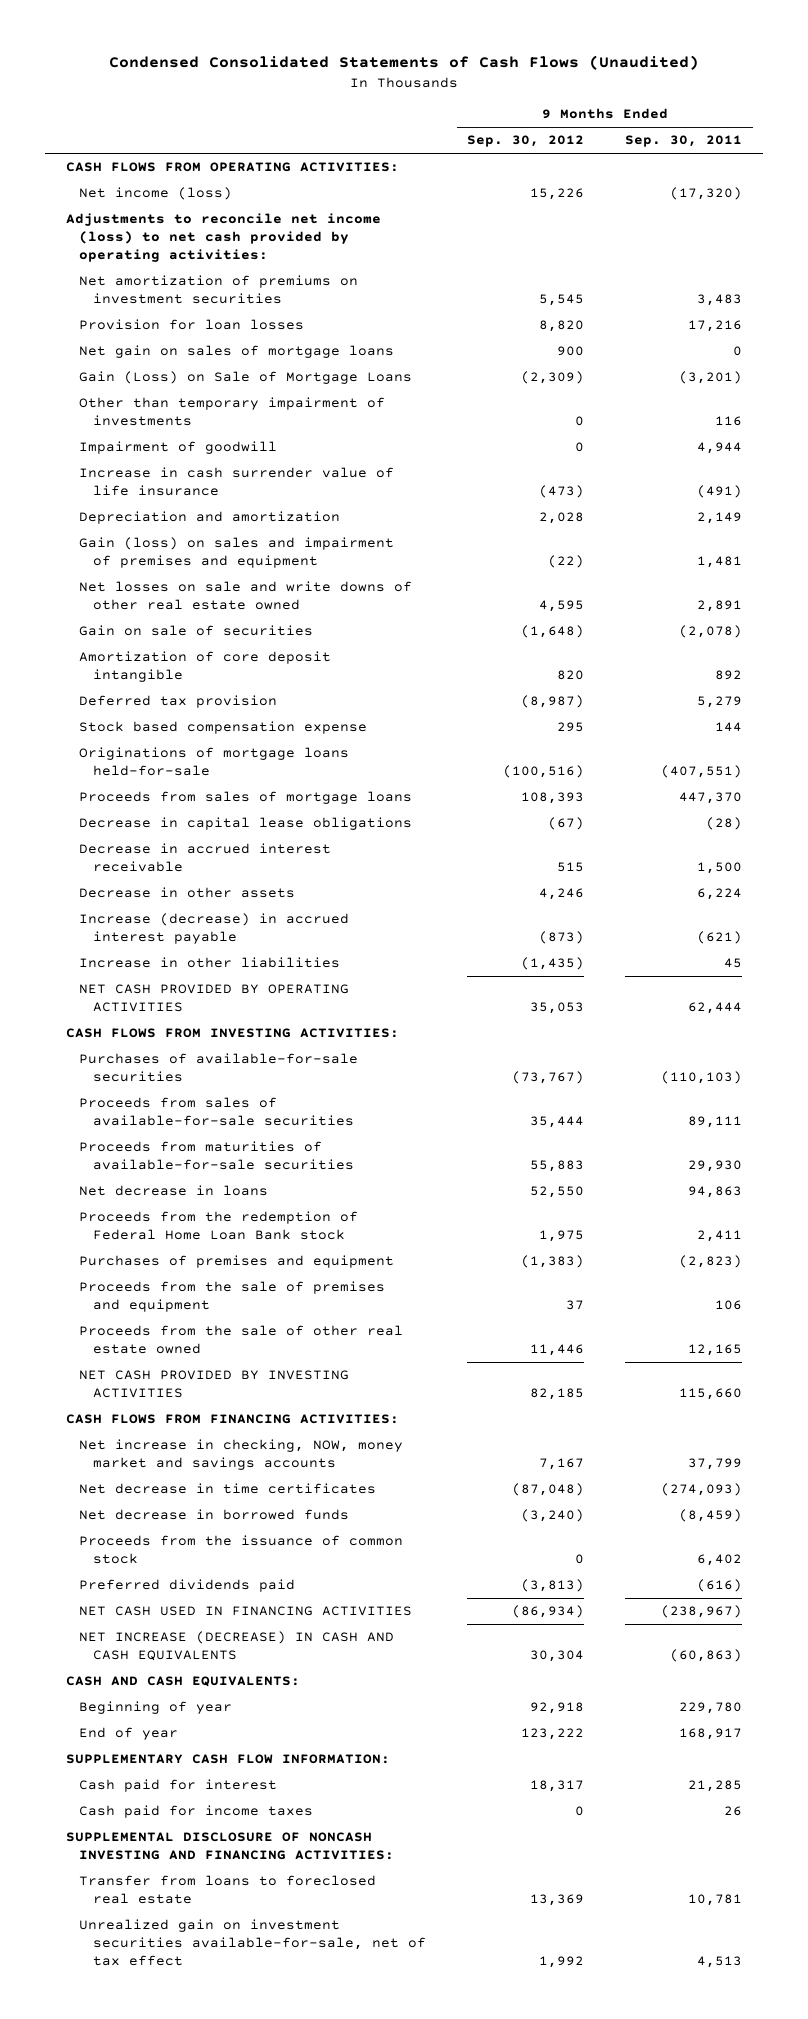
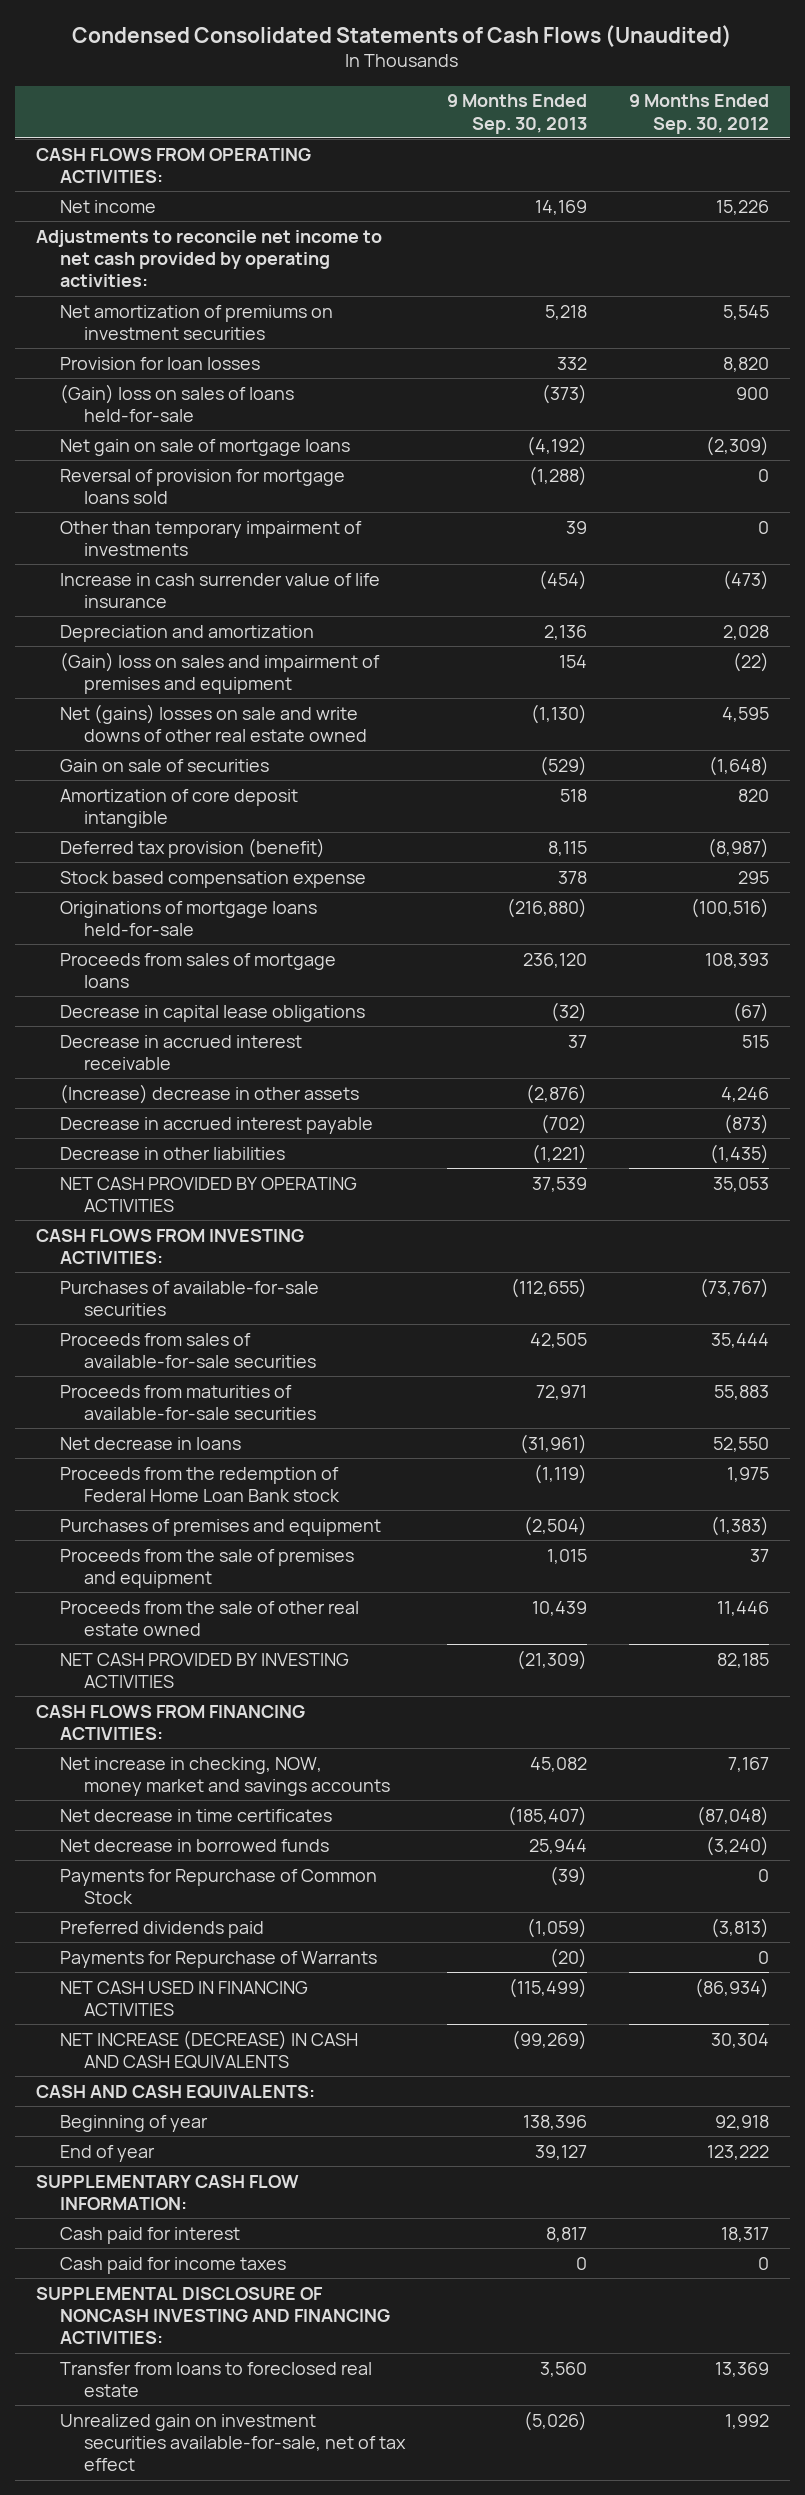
[625,135,743,148] Sep. 30, 2011 -> none
none -> [447,94,588,134] 9 Months Ended Sep. 30, 2013
[79,187,233,201] Net income (loss) -> [60,199,157,213] Net income
[65,213,381,263] Adjustments to reconcile net income (loss) to net cash provided by operating activities: -> [35,229,382,288] Adjustments to reconcile net income to net cash provided by operating activities:
[79,345,395,359] Net gain on sales of mortgage loans -> [60,383,295,422] (Gain) loss on sales of loans held-for-sale
[79,371,413,385] Gain (Loss) on Sale of Mortgage Loans -> [60,438,351,456] Net gain on sale of mortgage loans
none -> [60,468,346,504] Reversal of provision for mortgage loans sold
[79,441,278,455] Impairment of goodwill -> none
[79,537,395,569] Gain (loss) on sales and impairment of premises and equipment -> [60,651,381,694] (Gain) loss on sales and impairment of premises and equipment
[79,581,413,611] Net losses on sale and write downs of other real estate owned -> [60,703,368,742] Net (gains) losses on sale and write downs of other real estate owned
[79,695,278,709] Deferred tax provision -> [60,837,326,858] Deferred tax provision (benefit)
[79,887,296,899] Decrease in other assets -> [60,1083,360,1104] (Increase) decrease in other assets
[79,913,350,945] Increase (decrease) in accrued interest payable -> [60,1116,374,1134] Decrease in accrued interest payable
[79,957,341,969] Increase in other liabilities -> [60,1146,286,1160] Decrease in other liabilities
[79,1535,404,1565] Proceeds from the issuance of common stock -> none
none -> [60,1868,378,1904] Payments for Repurchase of Common Stock
none -> [60,1950,378,1968] Payments for Repurchase of Warrants

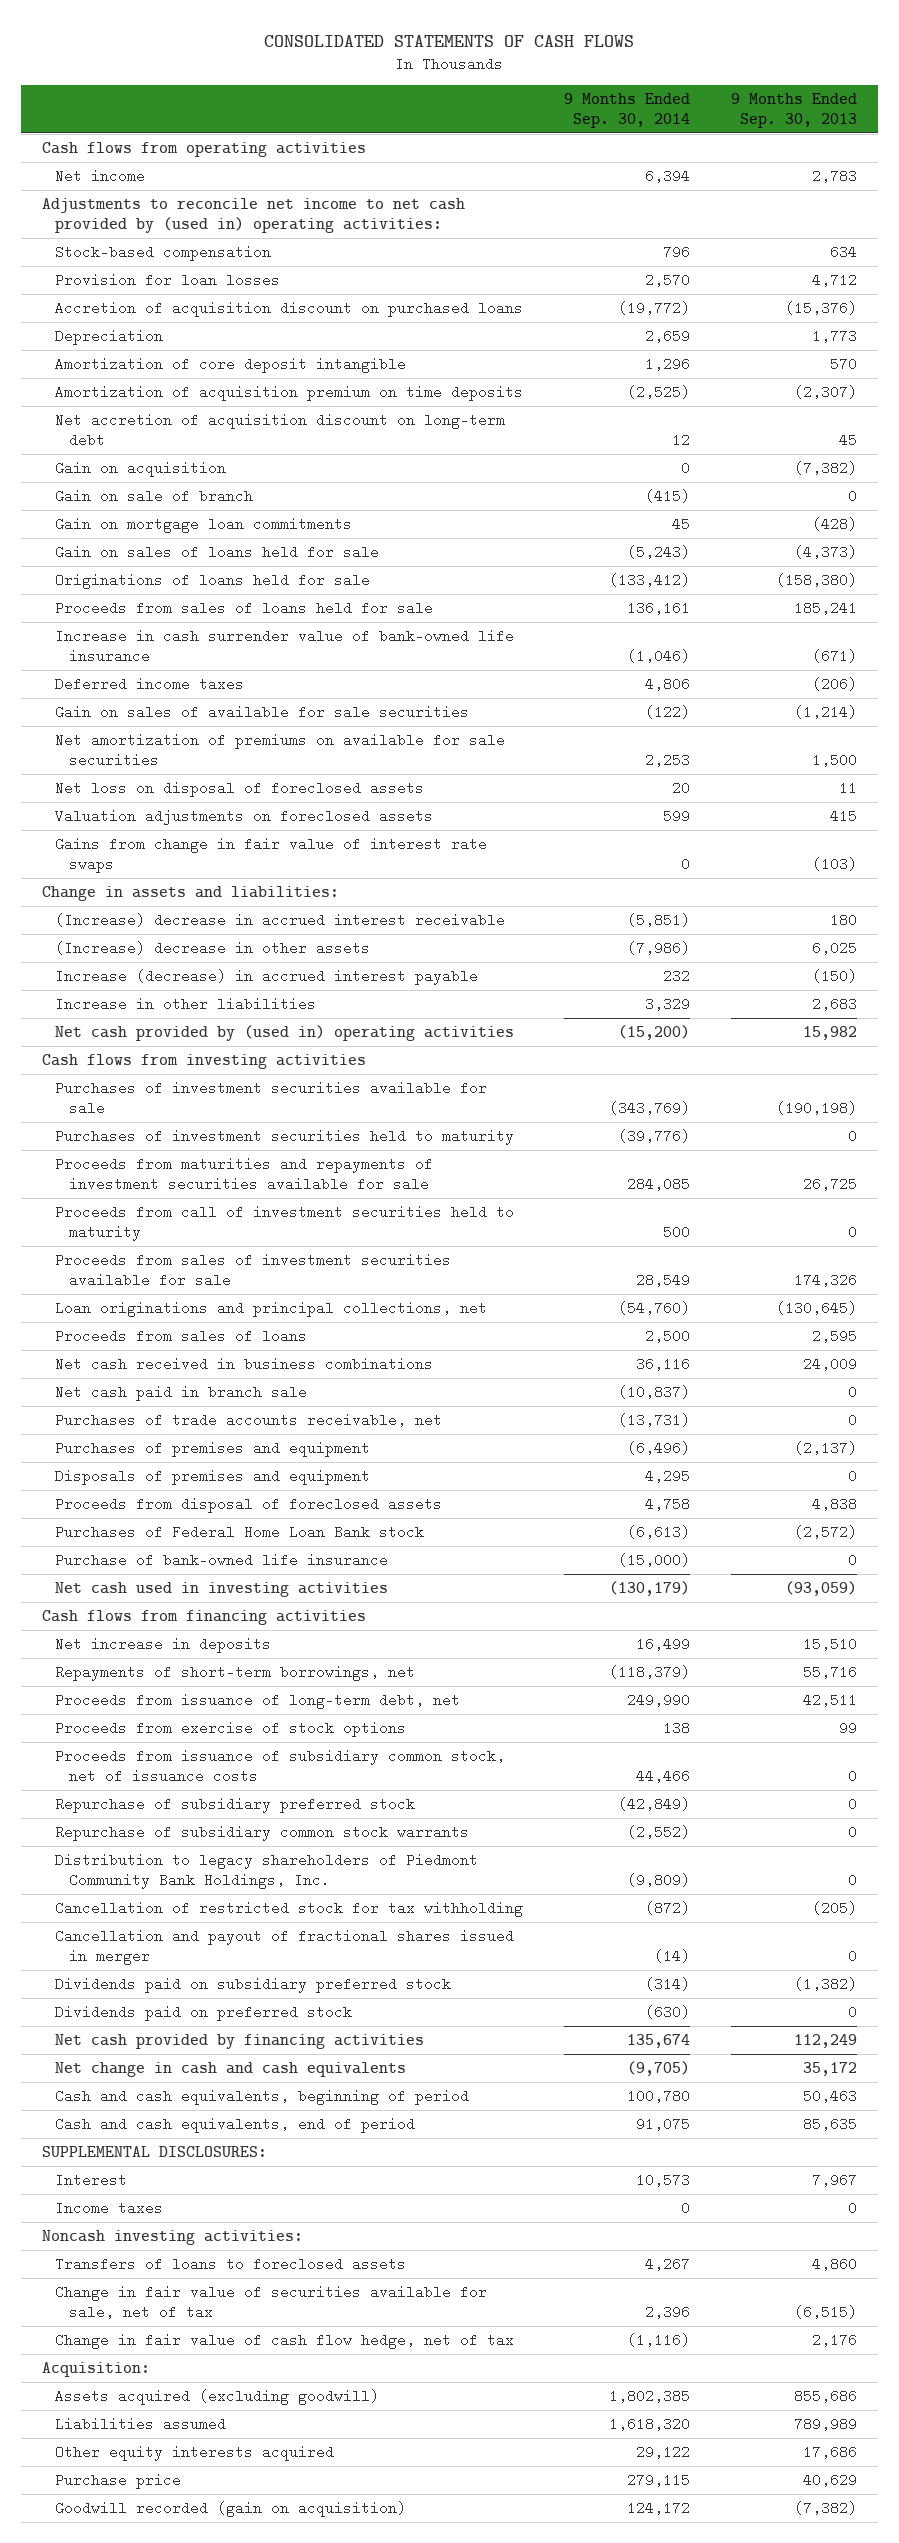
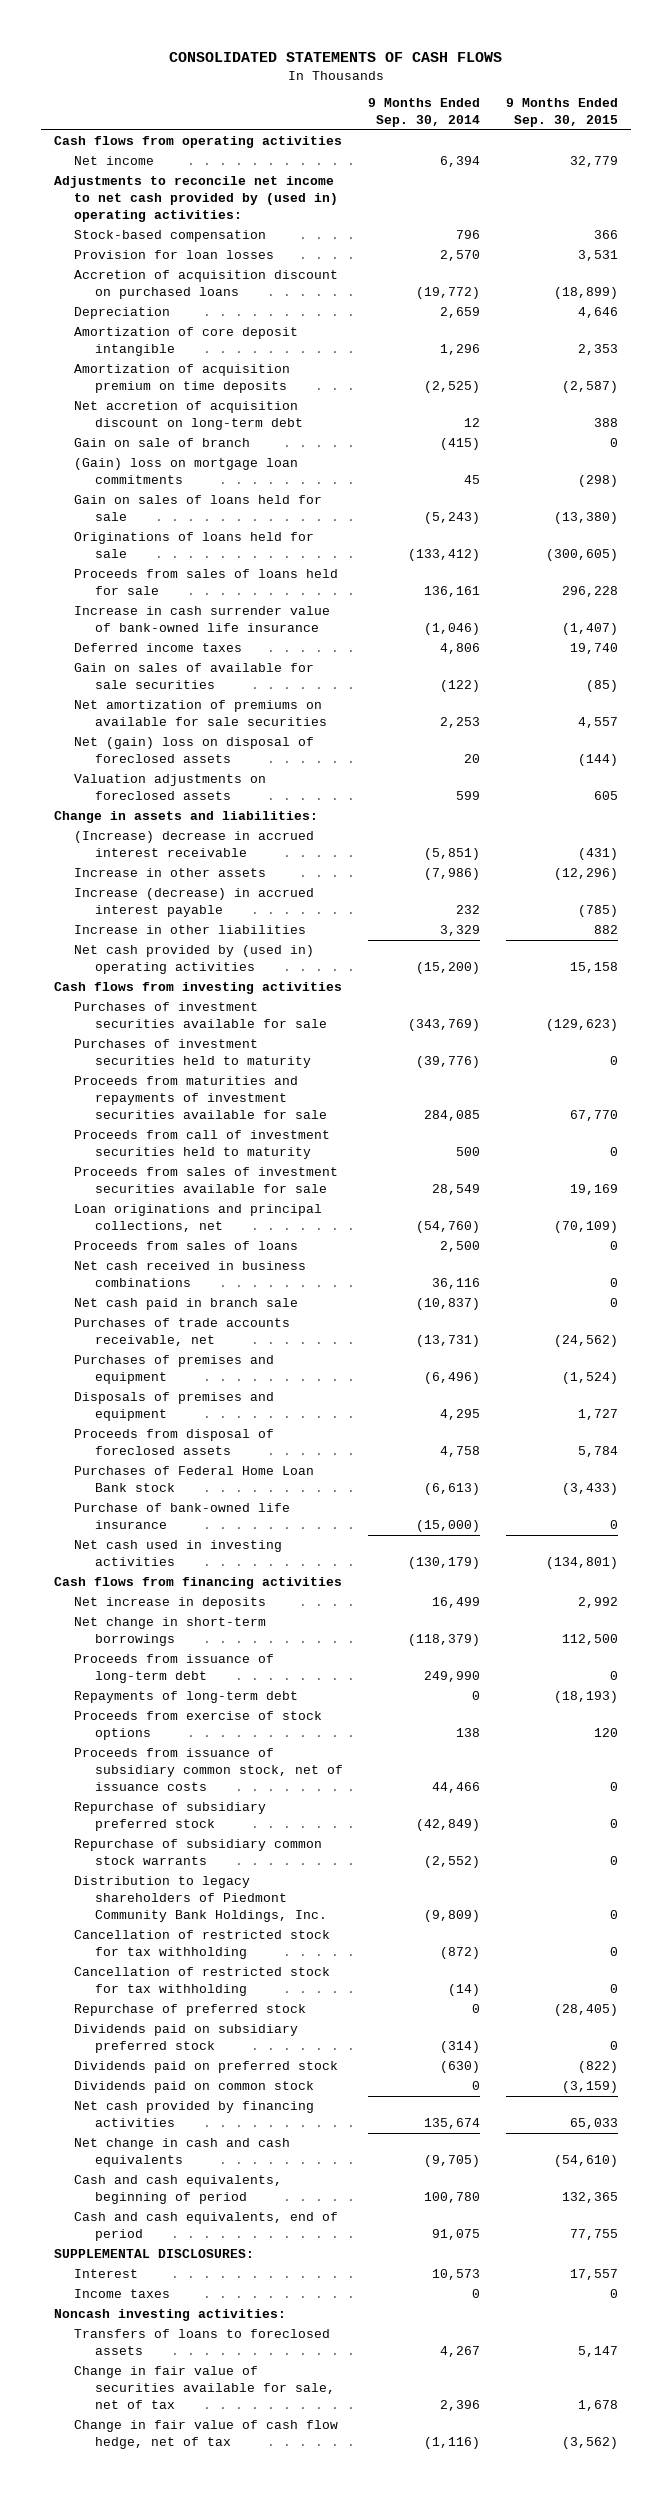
[731,93,858,129] 9 Months Ended Sep. 30, 2013 -> none
none -> [506,98,619,128] 9 Months Ended Sep. 30, 2015
[55,460,227,477] Gain on acquisition -> none
[55,516,353,533] Gain on mortgage loan commitments -> [74,458,299,485] (Gain) loss on mortgage loan commitments
[55,780,425,797] Net loss on disposal of foreclosed assets -> [74,737,315,764] Net (gain) loss on disposal of foreclosed assets
[55,836,488,873] Gains from change in fair value of interest rate swaps -> none
[55,940,371,955] (Increase) decrease in other assets -> [74,868,267,878] Increase in other assets
[55,1664,416,1681] Repayments of short-term borrowings, net -> [74,1617,267,1647] Net change in short-term borrowings
[55,1692,461,1709] Proceeds from issuance of long-term debt, net -> [74,1654,275,1684] Proceeds from issuance of long-term debt
none -> [74,1691,299,1704] Repayments of long-term debt
[55,1928,515,1965] Cancellation and payout of fractional shares issued in merger -> [74,1967,331,1997] Cancellation of restricted stock for tax withholding
none -> [74,2004,307,2017] Repurchase of preferred stock
none -> [74,2081,315,2094] Dividends paid on common stock
[41,2361,150,2377] Acquisition: -> none
[55,2388,380,2405] Assets acquired (excluding goodwill) -> none
[55,2416,227,2431] Liabilities assumed -> none
[55,2444,335,2461] Other equity interests acquired -> none
[55,2472,182,2489] Purchase price -> none
[55,2500,407,2517] Goodwill recorded (gain on acquisition) -> none

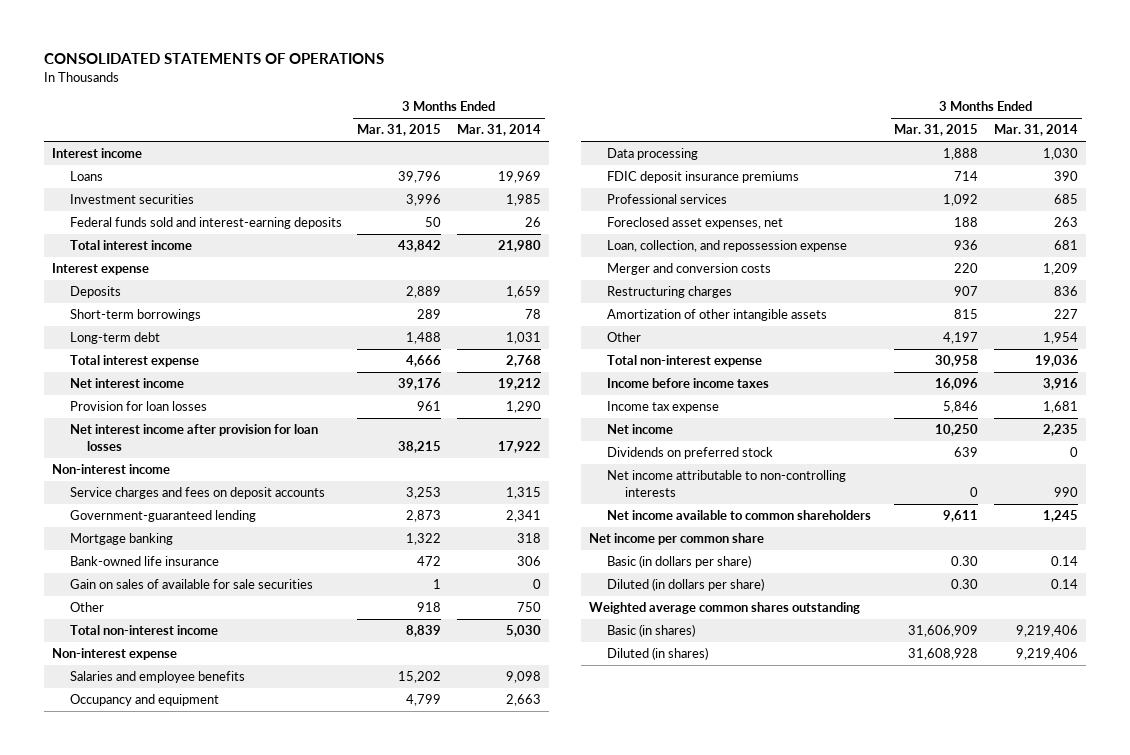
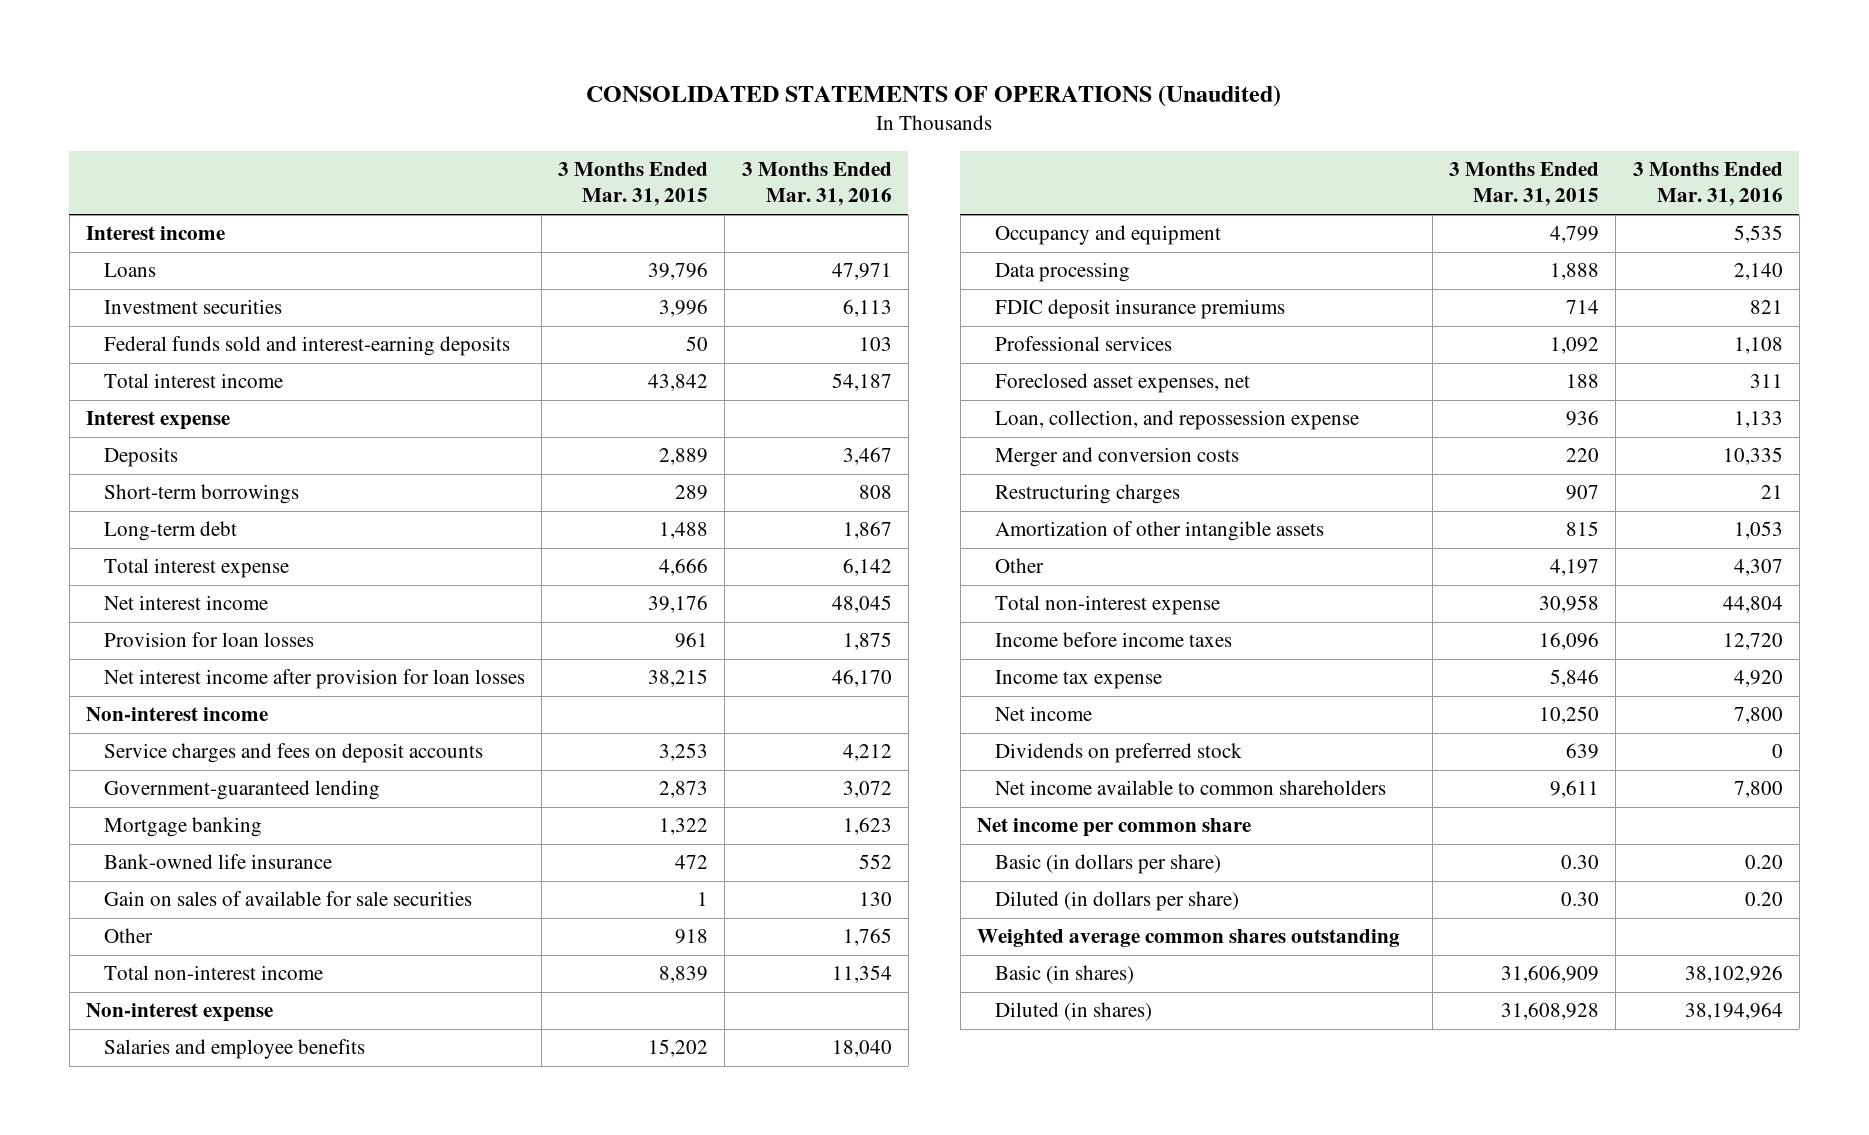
[43,53,384,65] CONSOLIDATED STATEMENTS OF OPERATIONS -> [586,84,1282,107] CONSOLIDATED STATEMENTS OF OPERATIONS (Unaudited)
[456,124,541,137] Mar. 31, 2014 -> none
none -> [741,162,892,207] 3 Months Ended Mar. 31, 2016
[606,470,846,498] Net income attributable to non-controlling interests -> none

